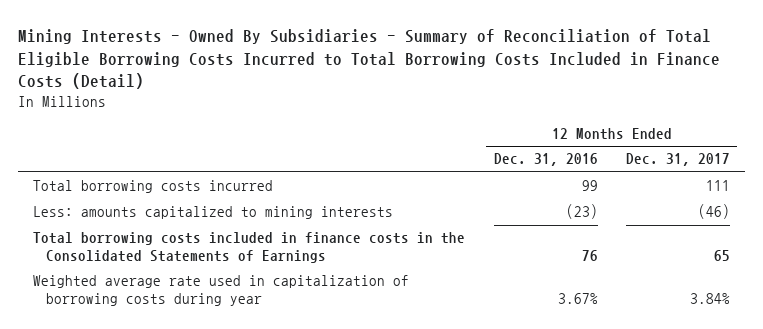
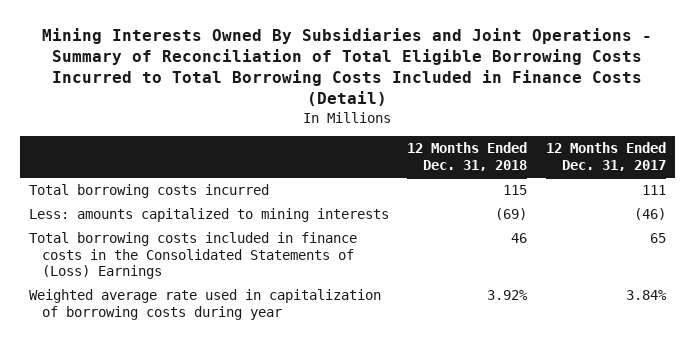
[18,28,721,90] Mining Interests - Owned By Subsidiaries - Summary of Reconciliation of Total Eligible Borrowing Costs Incurred to Total Borrowing Costs Included in Finance Costs (Detail) -> [42,27,653,107] Mining Interests Owned By Subsidiaries and Joint Operations - Summary of Reconciliation of Total Eligible Borrowing Costs Incurred to Total Borrowing Costs Included in Finance Costs (Detail)
[493,153,598,167] Dec. 31, 2016 -> none
none -> [407,142,528,172] 12 Months Ended Dec. 31, 2018
[32,232,465,264] Total borrowing costs included in finance costs in the Consolidated Statements of Earnings -> [28,231,357,280] Total borrowing costs included in finance costs in the Consolidated Statements of (Loss) Earnings

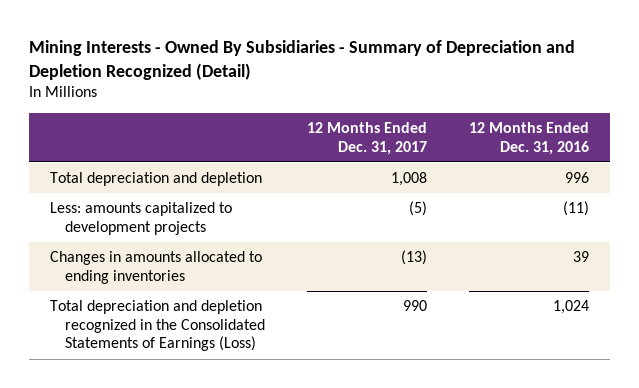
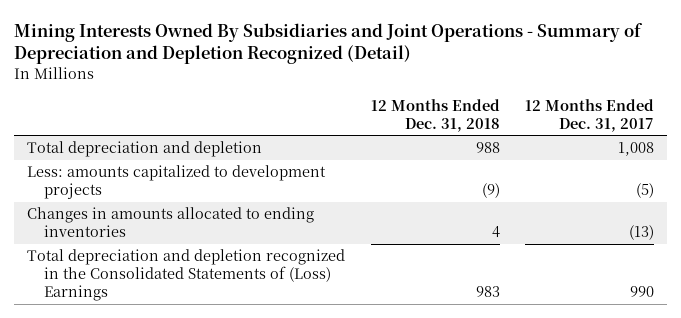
[28,39,575,80] Mining Interests - Owned By Subsidiaries - Summary of Depreciation and Depletion Recognized (Detail) -> [14,22,644,65] Mining Interests Owned By Subsidiaries and Joint Operations - Summary of Depreciation and Depletion Recognized (Detail)
[468,122,589,155] 12 Months Ended Dec. 31, 2016 -> none
none -> [370,98,500,132] 12 Months Ended Dec. 31, 2018
[49,300,265,352] Total depreciation and depletion recognized in the Consolidated Statements of Earnings (Loss) -> [27,249,346,302] Total depreciation and depletion recognized in the Consolidated Statements of (Loss) Earnings

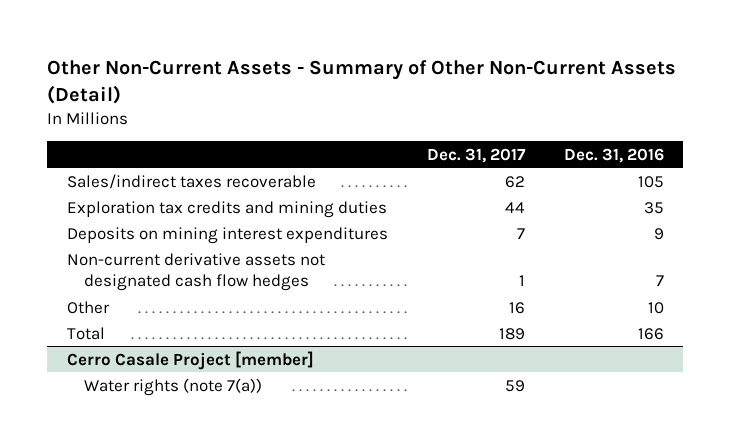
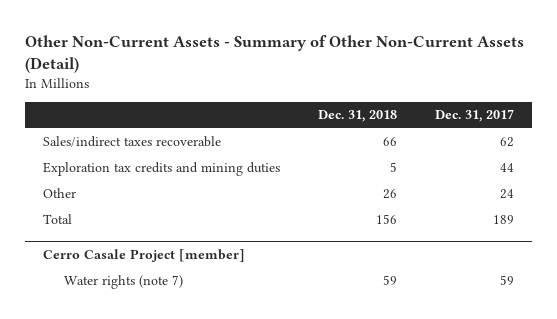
[563,147,664,163] Dec. 31, 2016 -> none
none -> [318,110,398,123] Dec. 31, 2018
[66,226,388,244] Deposits on mining interest expenditures -> none
[66,252,325,292] Non-current derivative assets not designated cash flow hedges -> none
[508,301,525,314] 16 -> [499,189,514,200] 24
[84,377,263,396] Water rights (note 7(a)) -> [63,275,183,290] Water rights (note 7)

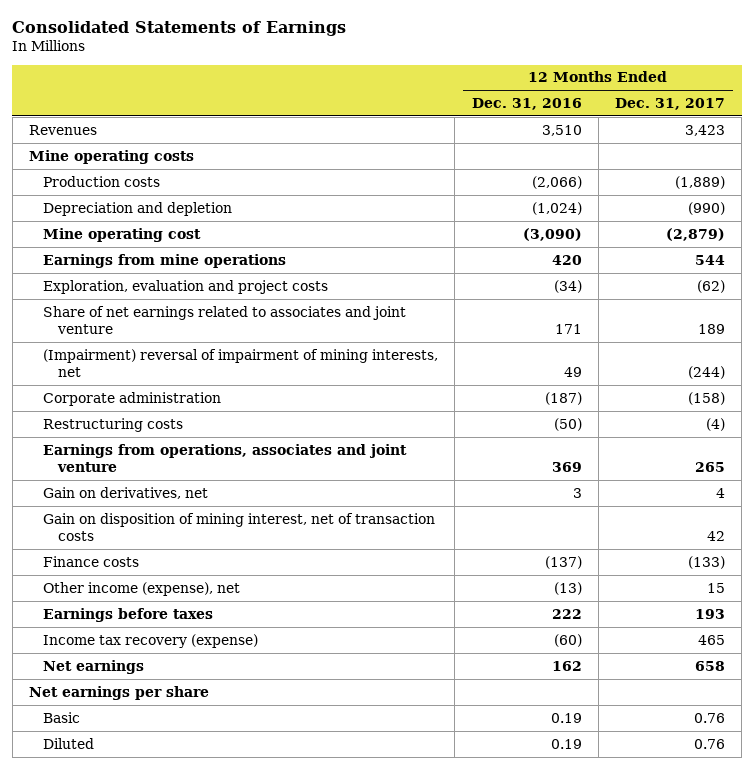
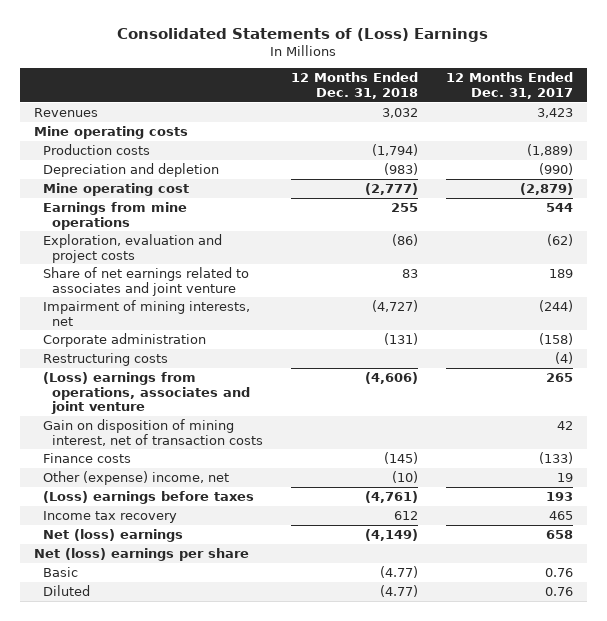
[12,20,347,36] Consolidated Statements of Earnings -> [117,27,489,42] Consolidated Statements of (Loss) Earnings
[471,97,582,110] Dec. 31, 2016 -> none
none -> [291,72,419,100] 12 Months Ended Dec. 31, 2018
[43,348,439,377] (Impairment) reversal of impairment of mining interests, net -> [42,300,250,326] Impairment of mining interests, net
[43,486,209,499] Gain on derivatives, net -> none
[43,443,408,472] Earnings from operations, associates and joint venture -> [42,372,251,415] (Loss) earnings from operations, associates and joint venture
[43,581,241,596] Other income (expense), net -> [42,471,229,486] Other (expense) income, net
[707,582,726,593] 15 -> [557,473,574,483] 19
[43,607,214,622] Earnings before taxes -> [42,491,254,505] (Loss) earnings before taxes
[43,633,259,648] Income tax recovery (expense) -> [42,511,177,524] Income tax recovery
[43,659,145,674] Net earnings -> [42,529,183,543] Net (loss) earnings
[28,685,209,700] Net earnings per share -> [33,548,249,562] Net (loss) earnings per share

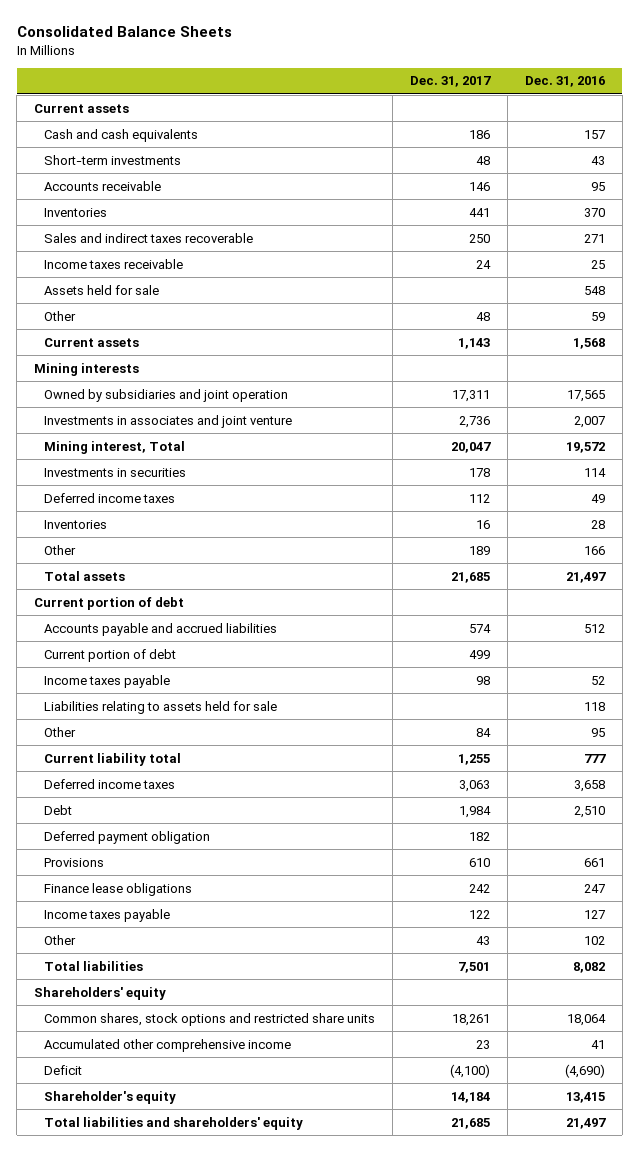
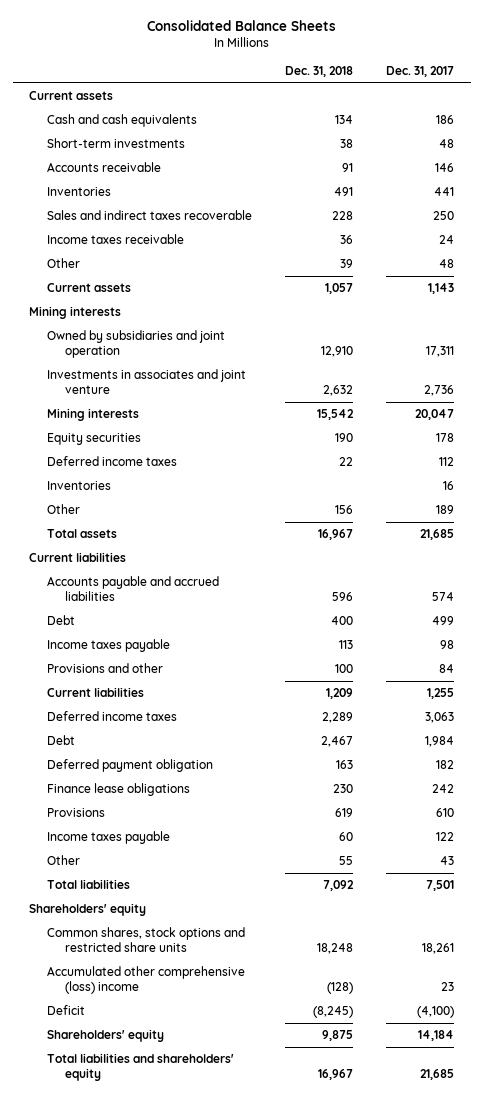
[524,76,605,88] Dec. 31, 2016 -> none
none -> [285,66,354,78] Dec. 31, 2018
[43,284,159,295] Assets held for sale -> none
[43,440,185,454] Mining interest, Total -> [47,408,140,422] Mining interests
[43,467,186,477] Investments in securities -> [47,433,142,446] Equity securities
[34,596,185,610] Current portion of debt -> [29,552,127,563] Current liabilities
[43,648,176,662] Current portion of debt -> [47,615,76,626] Debt
[43,700,277,714] Liabilities relating to assets held for sale -> none
[43,726,76,737] Other -> none
none -> [47,663,164,674] Provisions and other
[43,752,181,766] Current liability total -> [47,687,145,698] Current liabilities
[43,857,104,867] Provisions -> [47,808,106,818] Provisions
[43,1038,291,1052] Accumulated other comprehensive income -> [47,966,246,995] Accumulated other comprehensive (loss) income
[43,1090,176,1104] Shareholder's equity -> [47,1029,165,1043] Shareholders' equity

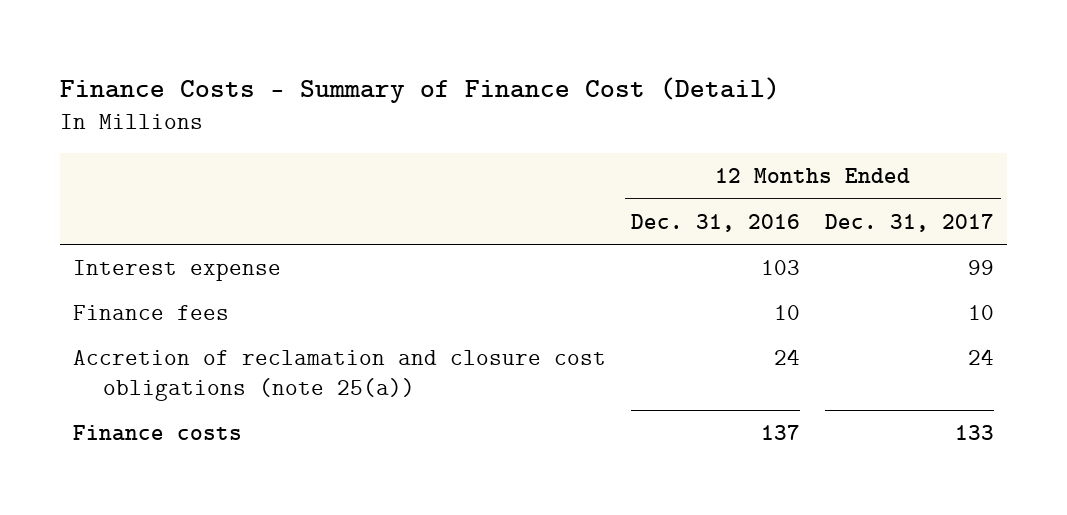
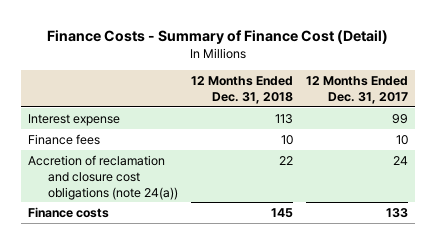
[631,213,801,232] Dec. 31, 2016 -> none
none -> [191,75,294,104] 12 Months Ended Dec. 31, 2018
[72,350,606,401] Accretion of reclamation and closure cost obligations (note 25(a)) -> [28,154,178,200] Accretion of reclamation and closure cost obligations (note 24(a))

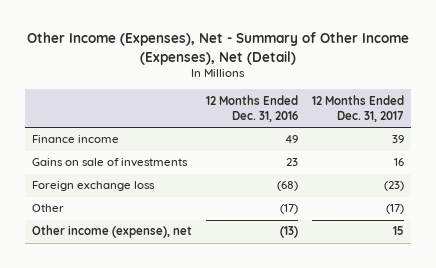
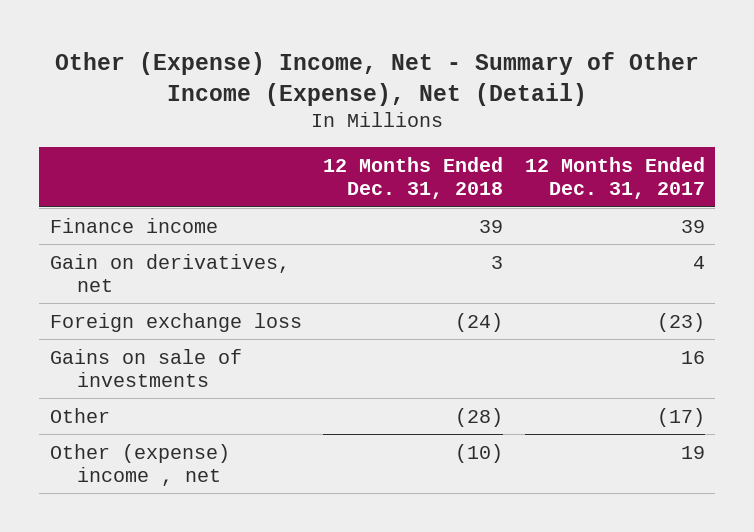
[27,32,410,65] Other Income (Expenses), Net - Summary of Other Income (Expenses), Net (Detail) -> [55,51,700,106] Other (Expense) Income, Net - Summary of Other Income (Expense), Net (Detail)
[206,94,299,122] 12 Months Ended Dec. 31, 2016 -> none
none -> [323,156,504,200] 12 Months Ended Dec. 31, 2018
none -> [49,253,290,292] Gain on derivatives, net
[32,158,189,168] Gains on sale of investments -> [49,348,242,387] Gains on sale of investments
[32,225,193,239] Other income (expense), net -> [49,443,230,486] Other (expense) income , net
[393,226,405,236] 15 -> [680,445,705,459] 19

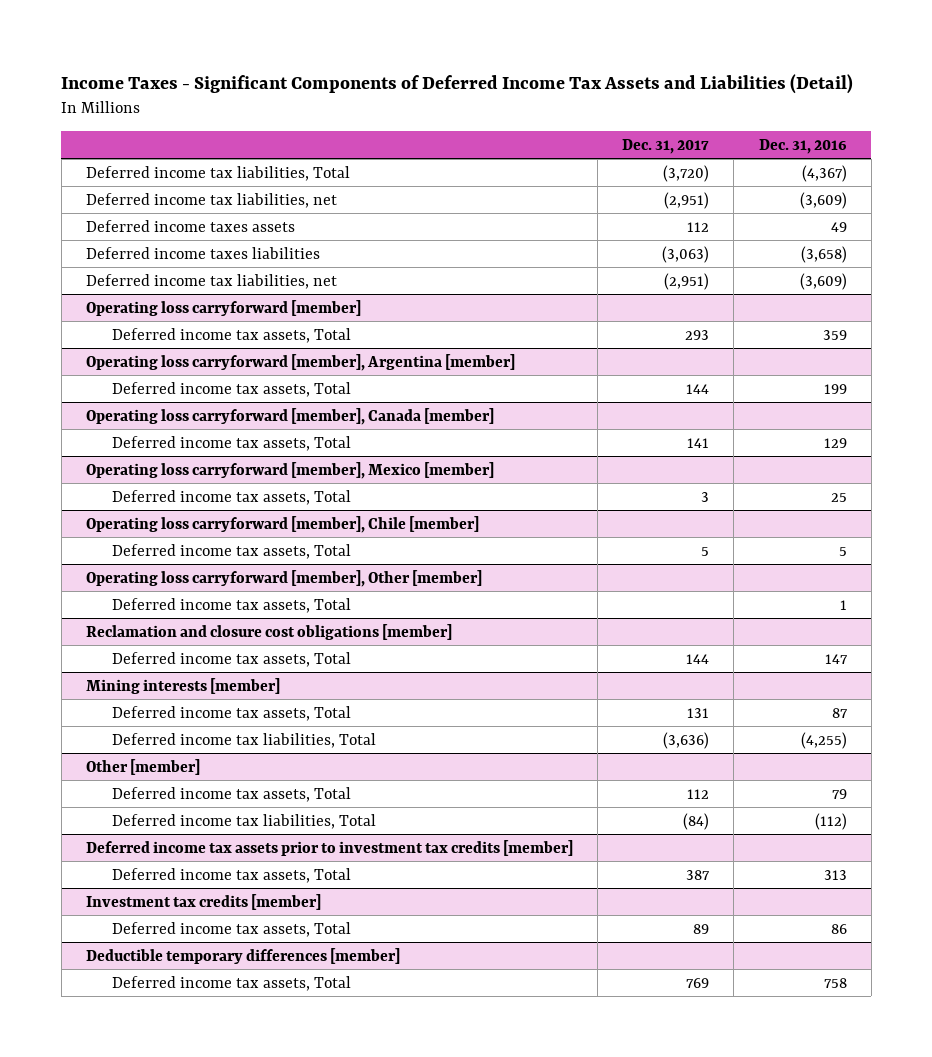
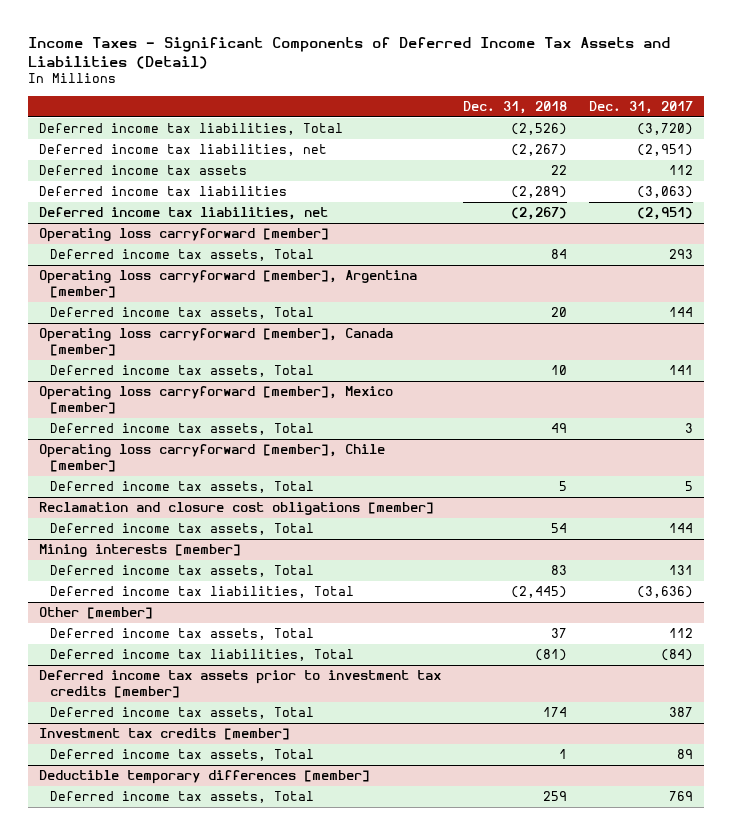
[758,138,847,154] Dec. 31, 2016 -> none
none -> [463,100,568,114] Dec. 31, 2018
[85,219,295,232] Deferred income taxes assets -> [39,165,248,176] Deferred income tax assets
[85,246,320,259] Deferred income taxes liabilities -> [39,186,288,197] Deferred income tax liabilities
[85,569,482,587] Operating loss carryforward [member], Other [member] -> none
[111,597,351,613] Deferred income tax assets, Total -> none

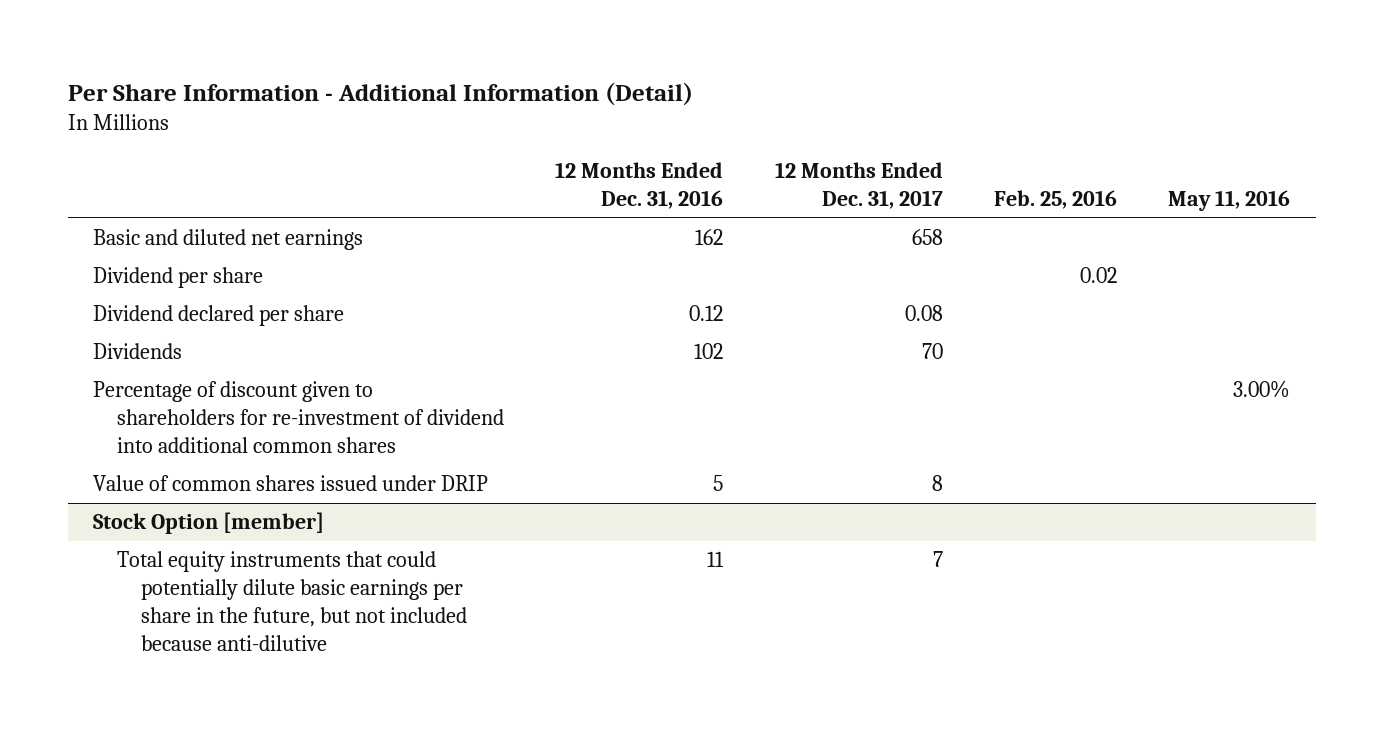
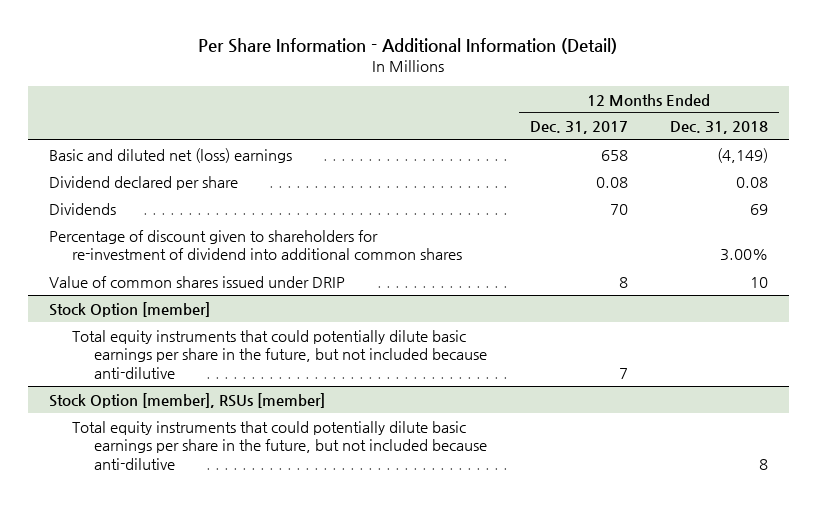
[555,162,724,210] 12 Months Ended Dec. 31, 2016 -> none
[993,190,1117,210] Feb. 25, 2016 -> none
[1168,190,1291,212] May 11, 2016 -> none
none -> [669,121,768,135] Dec. 31, 2018
[93,267,264,289] Dividend per share -> none
[93,229,364,251] Basic and diluted net earnings -> [49,147,293,163] Basic and diluted net (loss) earnings
none -> [49,392,326,408] Stock Option [member], RSUs [member]
none -> [71,420,488,470] Total equity instruments that could potentially dilute basic earnings per share in the future, but not included because anti-dilutive

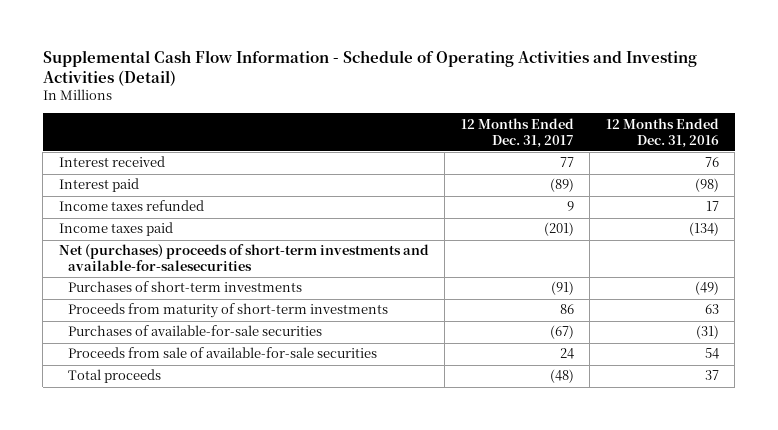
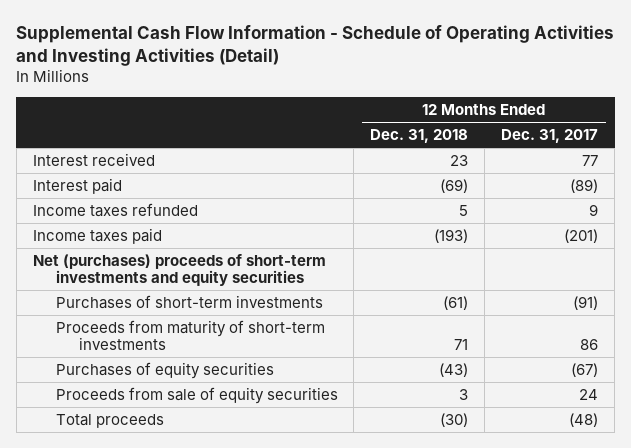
[605,117,719,148] 12 Months Ended Dec. 31, 2016 -> none
none -> [370,129,469,144] Dec. 31, 2018
[58,244,429,272] Net (purchases) proceeds of short-term investments and available-for-salesecurities -> [32,253,326,287] Net (purchases) proceeds of short-term investments and equity securities
[68,325,323,337] Purchases of available-for-sale securities -> none
none -> [55,361,274,379] Purchases of equity securities
[68,347,378,359] Proceeds from sale of available-for-sale securities -> [55,386,338,404] Proceeds from sale of equity securities

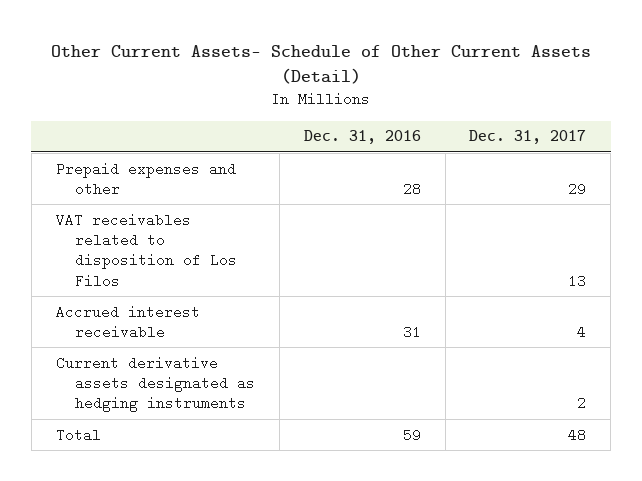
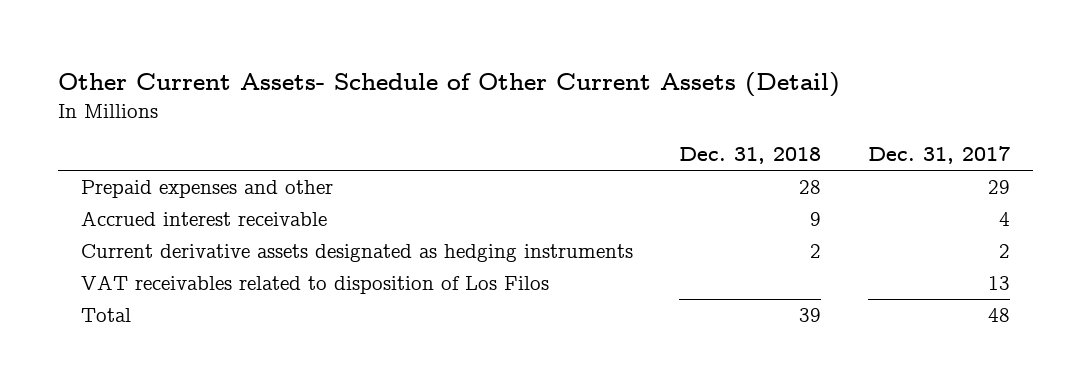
[303,130,421,145] Dec. 31, 2016 -> none
none -> [679,147,822,165] Dec. 31, 2018
[55,212,238,288] VAT receivables related to disposition of Los Filos -> [80,275,549,295] VAT receivables related to disposition of Los Filos

